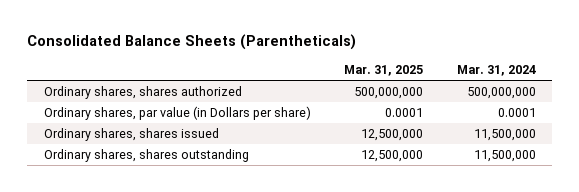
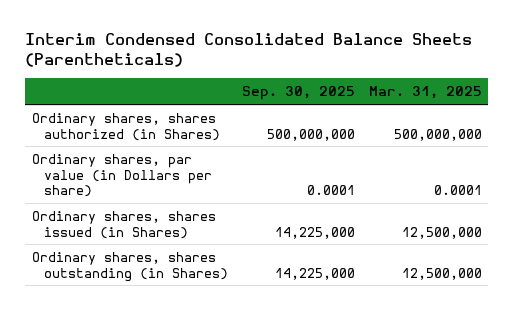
[27,34,357,51] Consolidated Balance Sheets (Parentheticals) -> [24,33,472,68] Interim Condensed Consolidated Balance Sheets (Parentheticals)
[456,64,536,76] Mar. 31, 2024 -> none
none -> [241,86,355,101] Sep. 30, 2025
[43,86,242,100] Ordinary shares, shares authorized -> [31,112,220,141] Ordinary shares, shares authorized (in Shares)
[43,128,219,142] Ordinary shares, shares issued -> [31,210,216,239] Ordinary shares, shares issued (in Shares)
[43,149,249,163] Ordinary shares, shares outstanding -> [31,251,228,282] Ordinary shares, shares outstanding (in Shares)

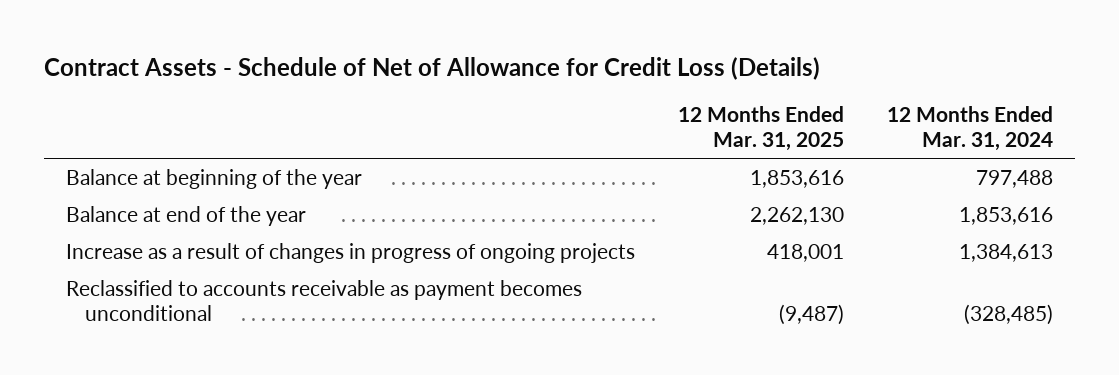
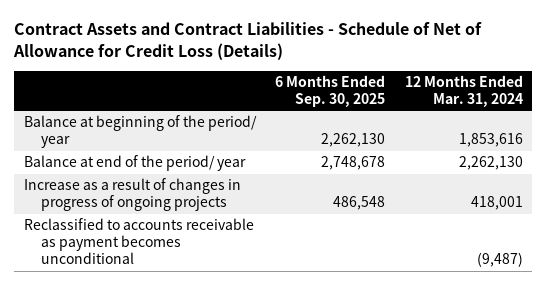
[43,56,820,80] Contract Assets - Schedule of Net of Allowance for Credit Loss (Details) -> [13,22,483,60] Contract Assets and Contract Liabilities - Schedule of Net of Allowance for Credit Loss (Details)
[677,106,844,152] 12 Months Ended Mar. 31, 2025 -> none
none -> [275,75,386,108] 6 Months Ended Sep. 30, 2025
[65,168,362,189] Balance at beginning of the year -> [23,115,257,149] Balance at beginning of the period/ year
[976,169,1054,188] 797,488 -> [458,133,523,148] 1,853,616
[65,205,306,226] Balance at end of the year -> [23,155,246,172] Balance at end of the period/ year
[959,206,1054,225] 1,853,616 -> [458,156,523,171] 2,262,130
[959,243,1054,262] 1,384,613 -> [470,196,523,211] 418,001
[964,303,1054,325] (328,485) -> [476,252,523,268] (9,487)

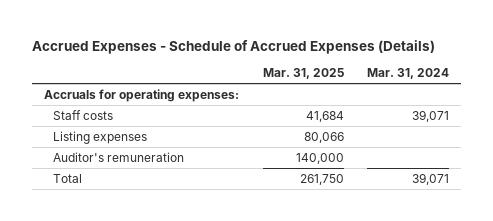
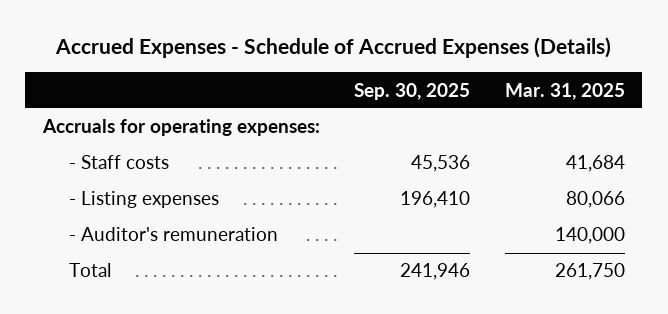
[367,68,450,80] Mar. 31, 2024 -> none
none -> [354,82,471,100] Sep. 30, 2025
[53,109,114,120] Staff costs -> [69,155,170,170] - Staff costs
[53,130,148,144] Listing expenses -> [69,191,220,209] - Listing expenses
[53,151,185,162] Auditor's remuneration -> [69,227,279,242] - Auditor's remuneration

